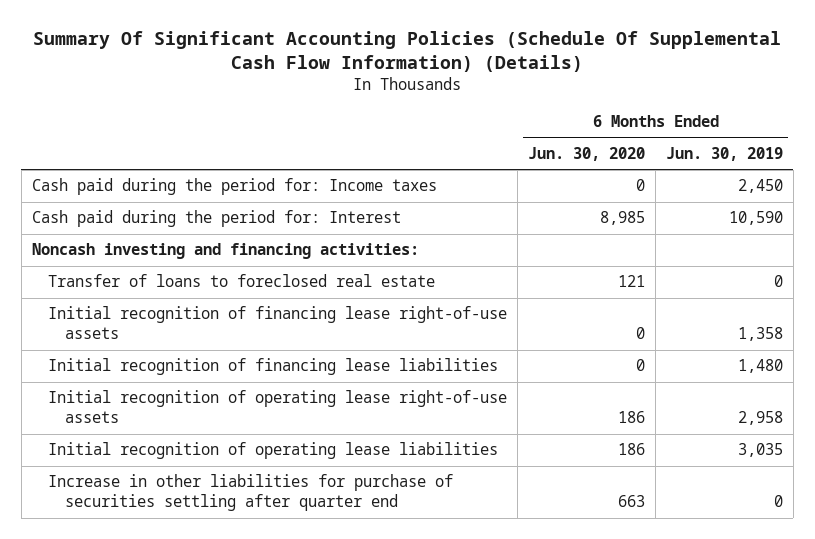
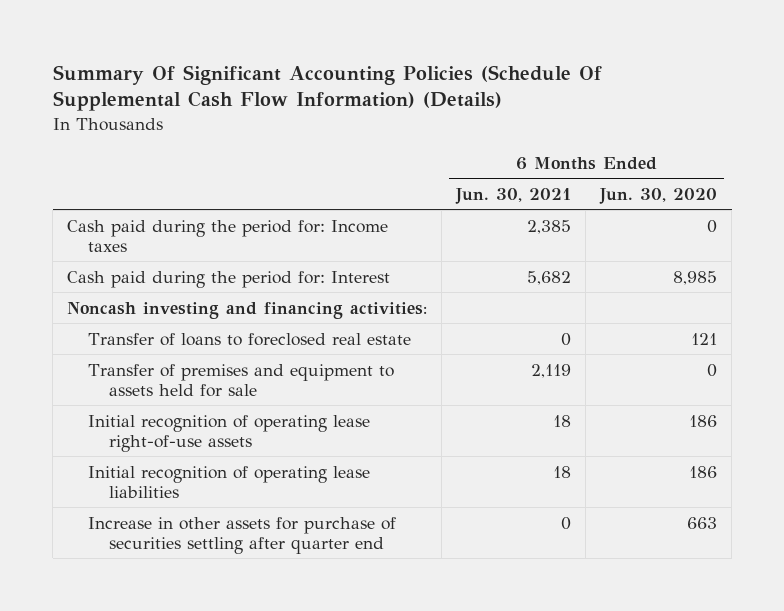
[665,147,783,162] Jun. 30, 2019 -> none
none -> [455,187,572,204] Jun. 30, 2021
[48,306,508,340] Initial recognition of financing lease right-of-use assets -> none
[48,358,499,376] Initial recognition of financing lease liabilities -> none
none -> [88,363,395,397] Transfer of premises and equipment to assets held for sale
[48,474,454,512] Increase in other liabilities for purchase of securities settling after quarter end -> [88,516,397,554] Increase in other assets for purchase of securities settling after quarter end

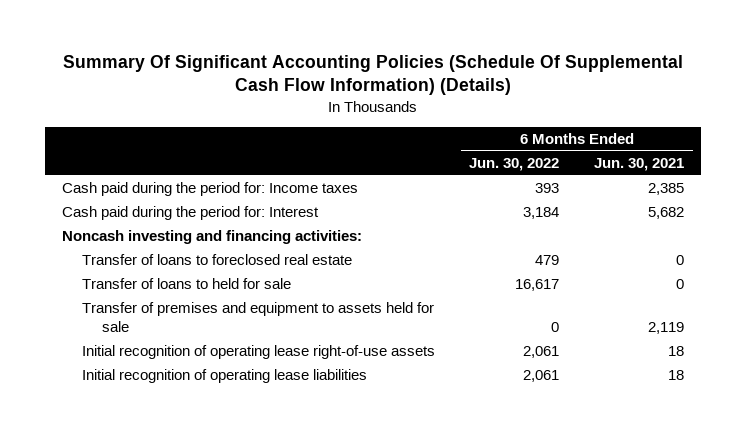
[599,187,718,204] Jun. 30, 2020 -> none
none -> [469,157,560,171] Jun. 30, 2022
none -> [82,278,292,290] Transfer of loans to held for sale
[88,516,397,554] Increase in other assets for purchase of securities settling after quarter end -> none

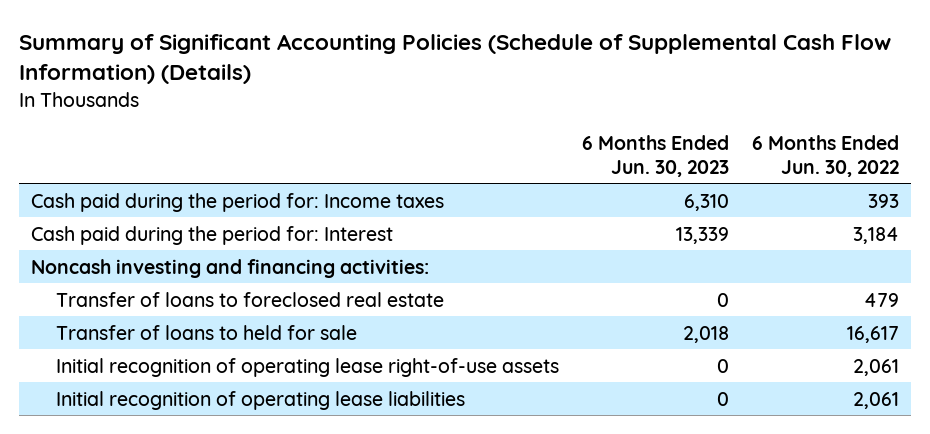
[62,54,683,96] Summary Of Significant Accounting Policies (Schedule Of Supplemental Cash Flow Information) (Details) -> [19,33,892,85] Summary of Significant Accounting Policies (Schedule of Supplemental Cash Flow Information) (Details)
[593,157,684,171] Jun. 30, 2021 -> none
none -> [582,135,730,177] 6 Months Ended Jun. 30, 2023
[82,302,435,332] Transfer of premises and equipment to assets held for sale -> none

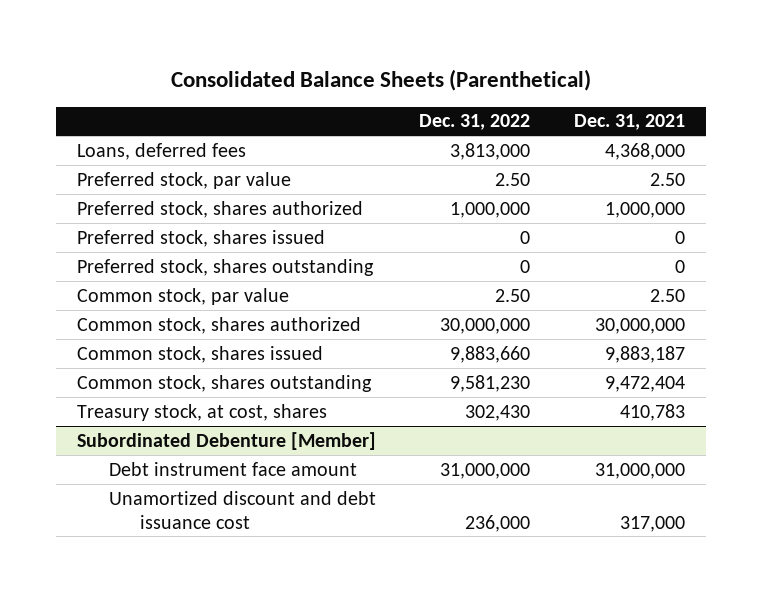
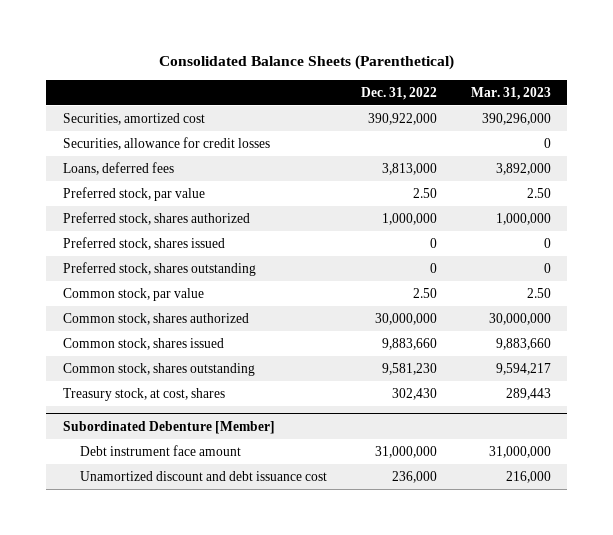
[573,114,685,131] Dec. 31, 2021 -> none
none -> [470,86,551,100] Mar. 31, 2023
none -> [62,112,205,125] Securities, amortized cost
none -> [62,136,270,150] Securities, allowance for credit losses

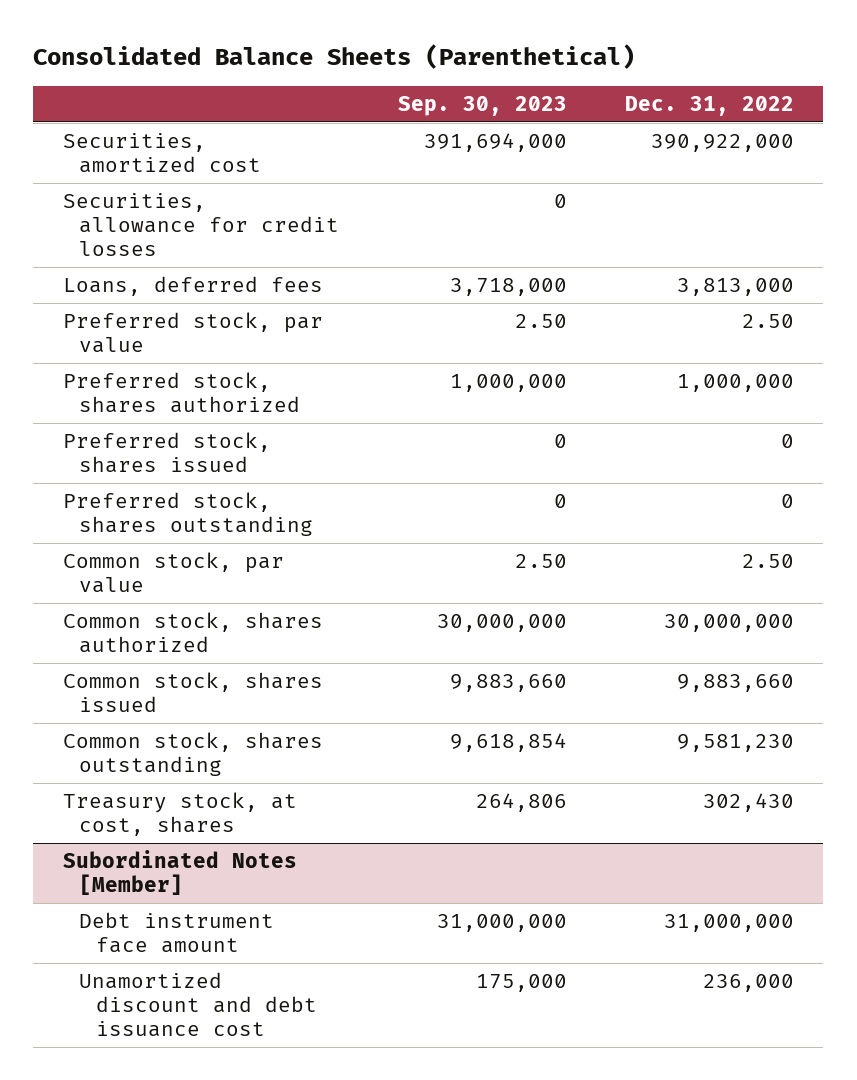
[470,86,551,100] Mar. 31, 2023 -> none
none -> [397,95,567,116] Sep. 30, 2023
[62,420,275,434] Subordinated Debenture [Member] -> [62,850,297,896] Subordinated Notes [Member]

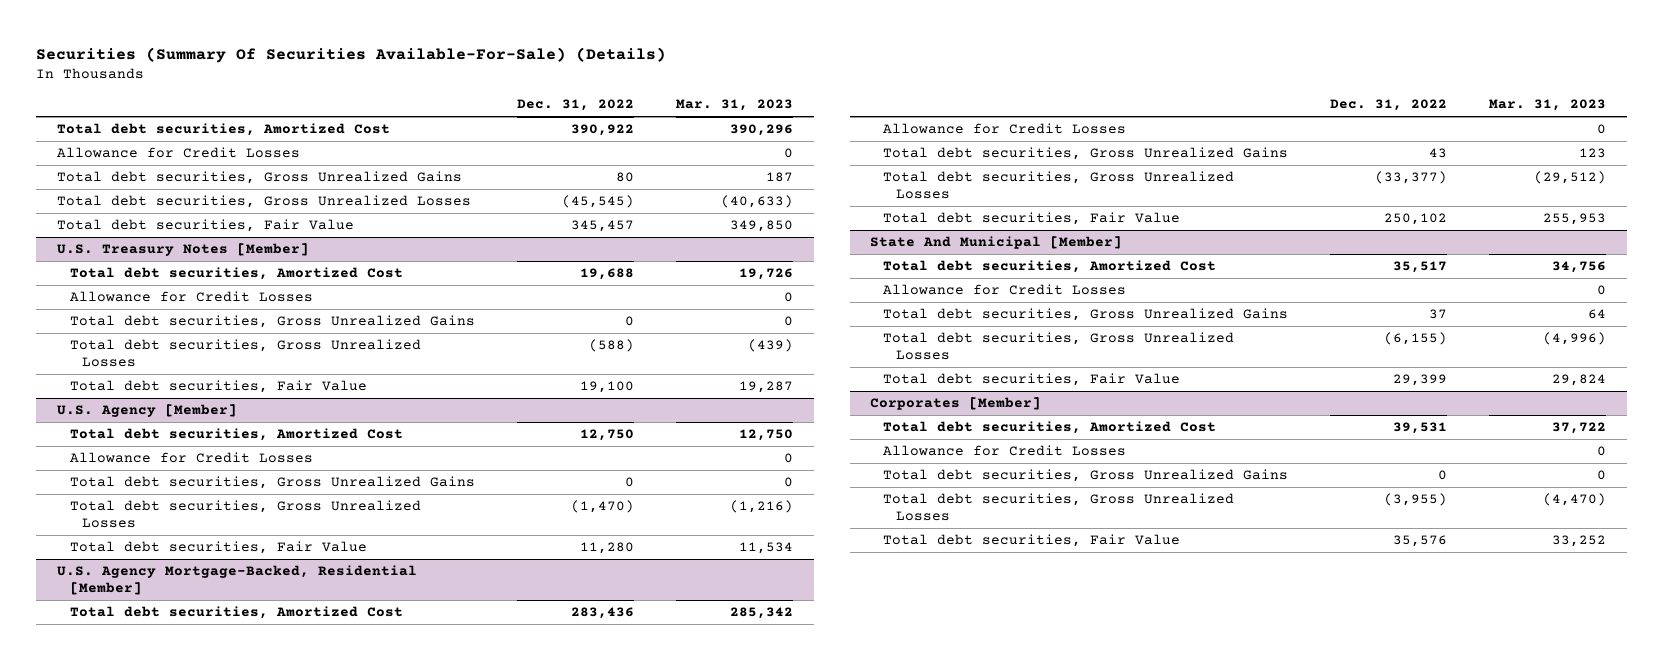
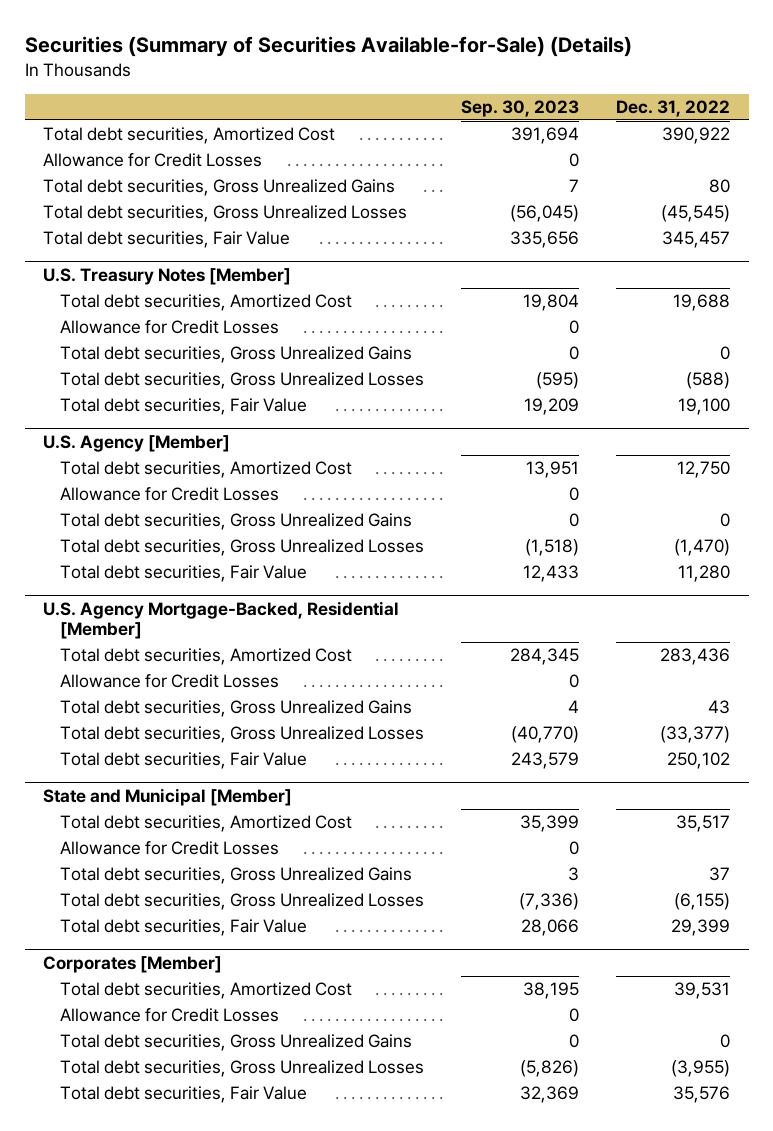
[36,46,667,63] Securities (Summary Of Securities Available-For-Sale) (Details) -> [24,36,632,58] Securities (Summary of Securities Available-for-Sale) (Details)
[675,99,793,112] Mar. 31, 2023 -> none
none -> [461,100,580,118] Sep. 30, 2023
[870,236,1123,250] State And Municipal [Member] -> [42,787,292,806] State and Municipal [Member]

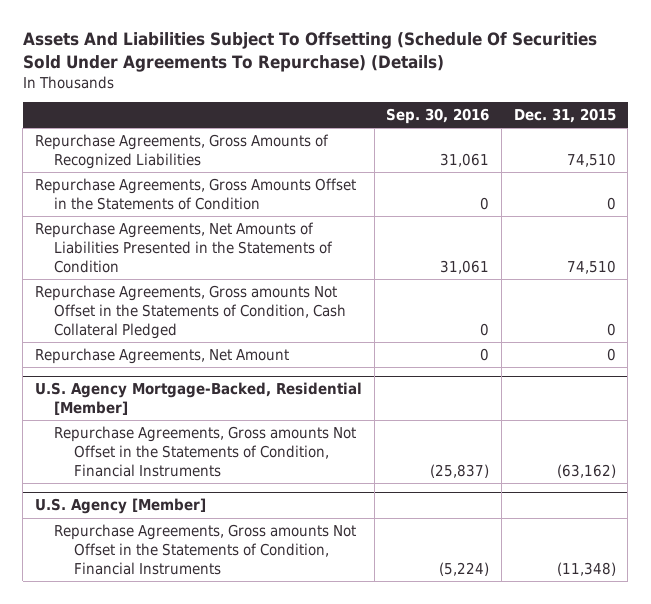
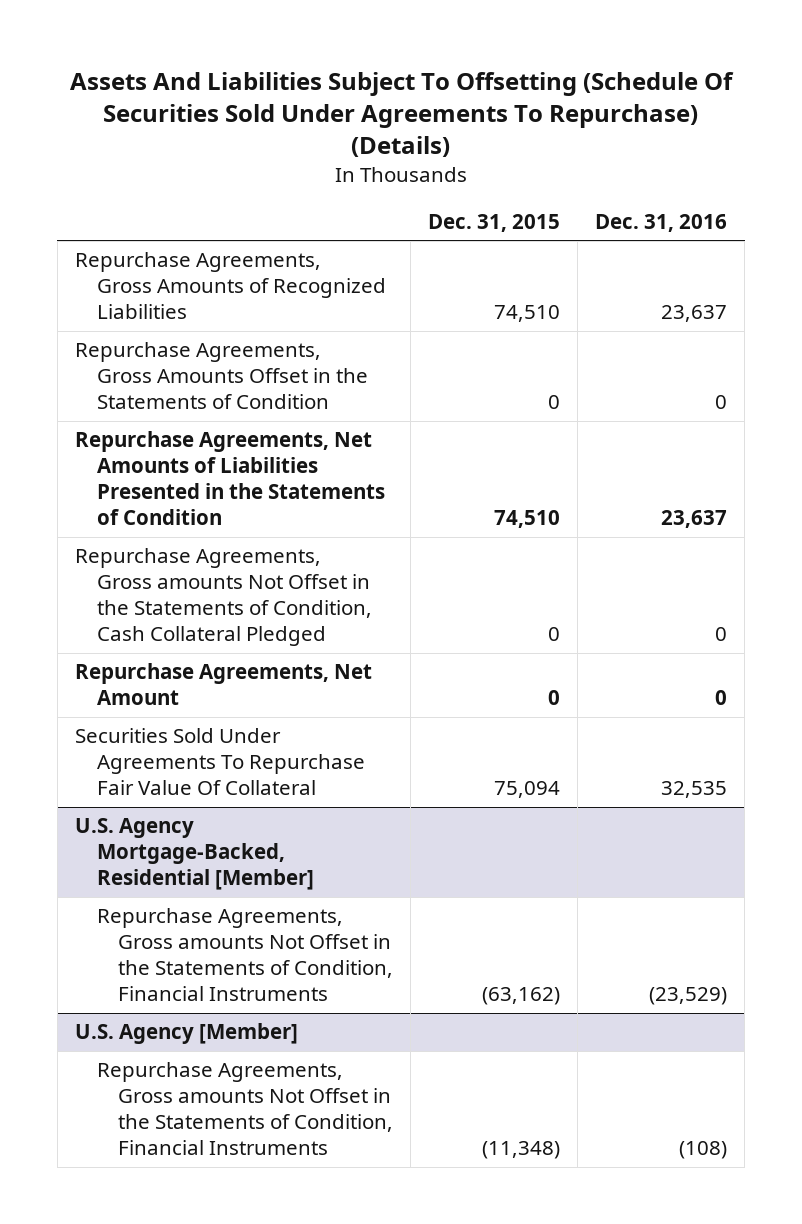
[386,108,490,125] Sep. 30, 2016 -> none
none -> [595,213,728,232] Dec. 31, 2016
none -> [74,728,365,796] Securities Sold Under Agreements To Repurchase Fair Value Of Collateral

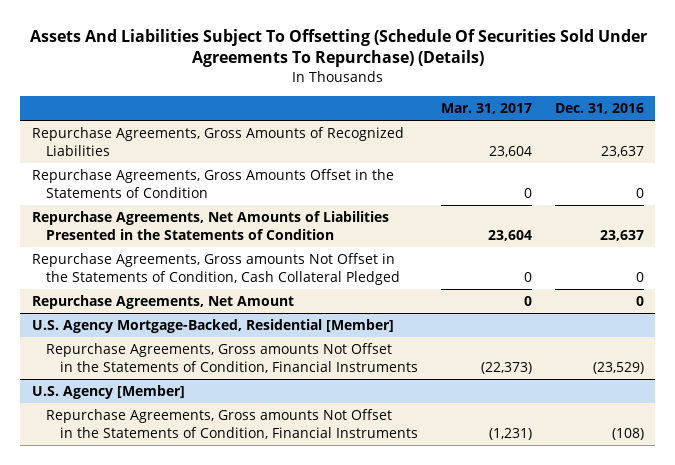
[428,213,561,232] Dec. 31, 2015 -> none
none -> [440,102,532,114] Mar. 31, 2017
[74,728,365,796] Securities Sold Under Agreements To Repurchase Fair Value Of Collateral -> none

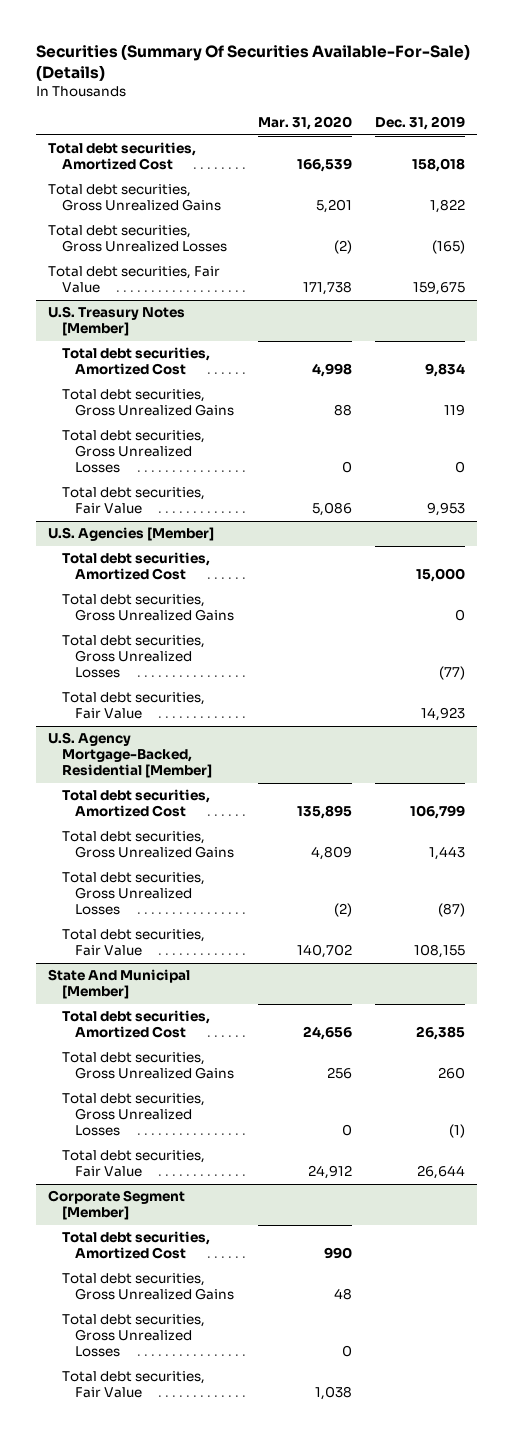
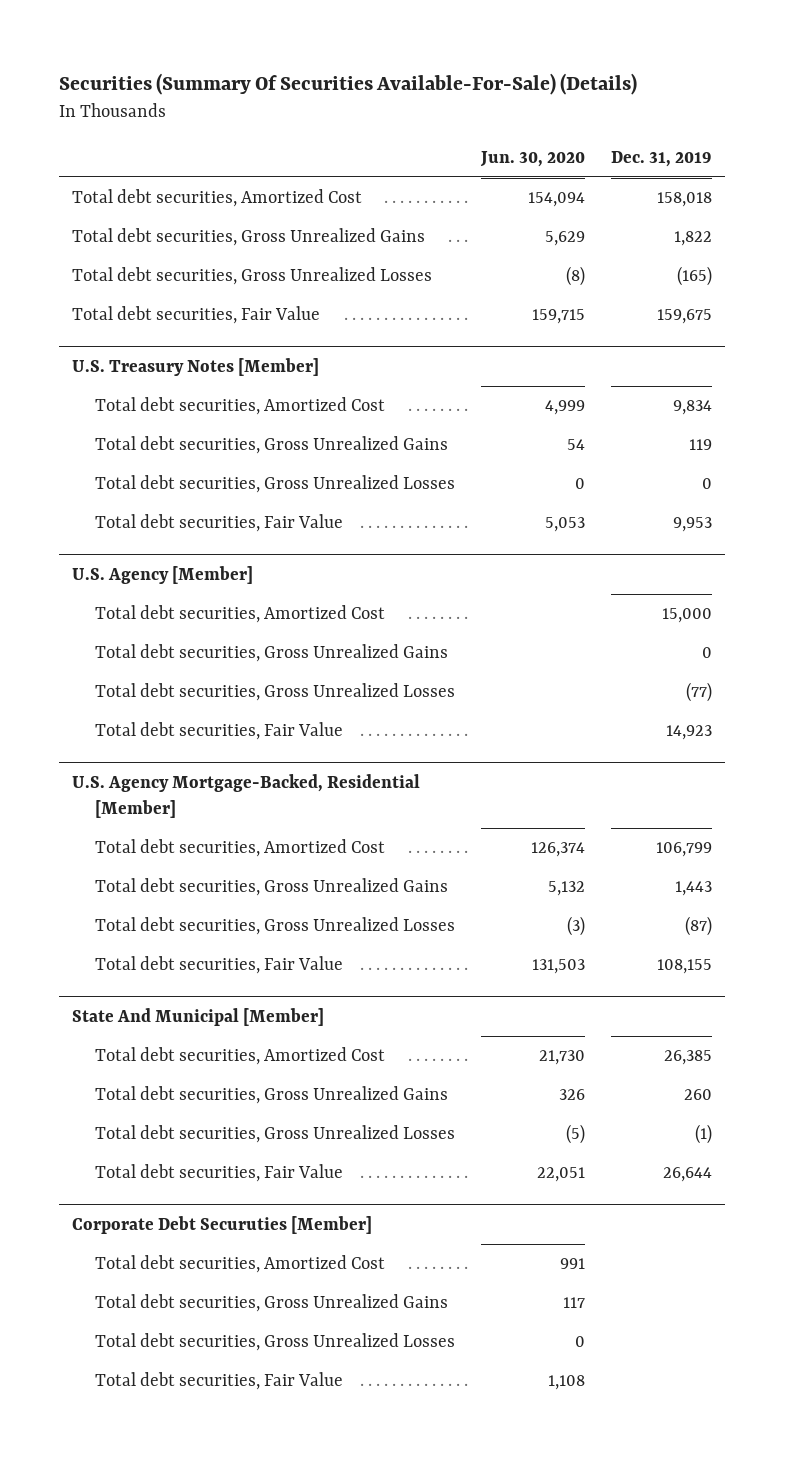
[257,116,352,131] Mar. 31, 2020 -> none
none -> [480,150,586,167] Jun. 30, 2020
[47,527,214,542] U.S. Agencies [Member] -> [72,566,254,585] U.S. Agency [Member]
[47,1190,185,1221] Corporate Segment [Member] -> [72,1216,373,1235] Corporate Debt Securuties [Member]

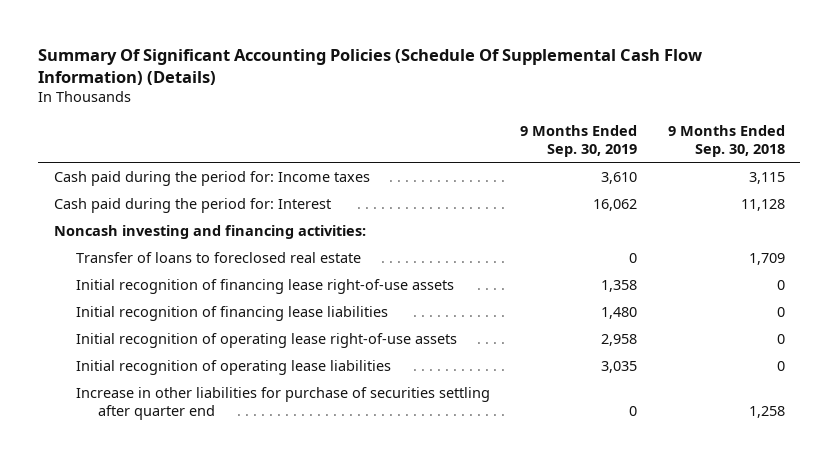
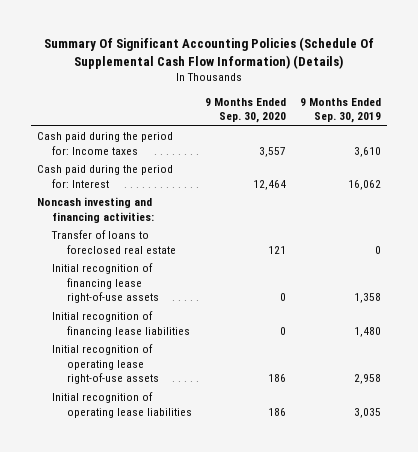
[667,124,785,157] 9 Months Ended Sep. 30, 2018 -> none
none -> [205,97,287,124] 9 Months Ended Sep. 30, 2020
[75,386,490,420] Increase in other liabilities for purchase of securities settling after quarter end -> none

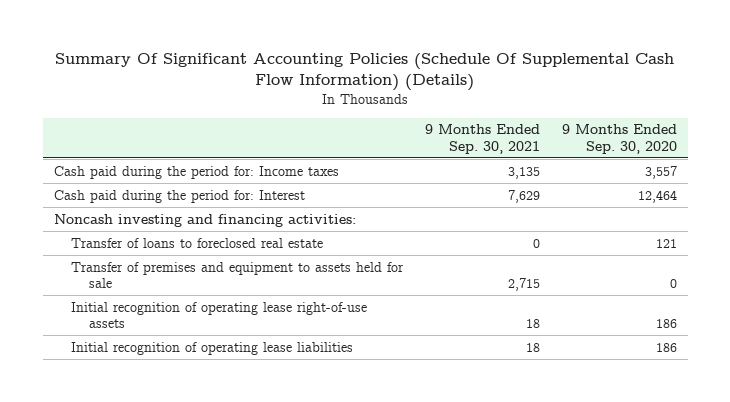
[299,97,381,124] 9 Months Ended Sep. 30, 2019 -> none
none -> [424,124,540,154] 9 Months Ended Sep. 30, 2021
[52,263,160,304] Initial recognition of financing lease right-of-use assets -> none
[52,311,191,337] Initial recognition of financing lease liabilities -> none
none -> [71,261,405,289] Transfer of premises and equipment to assets held for sale

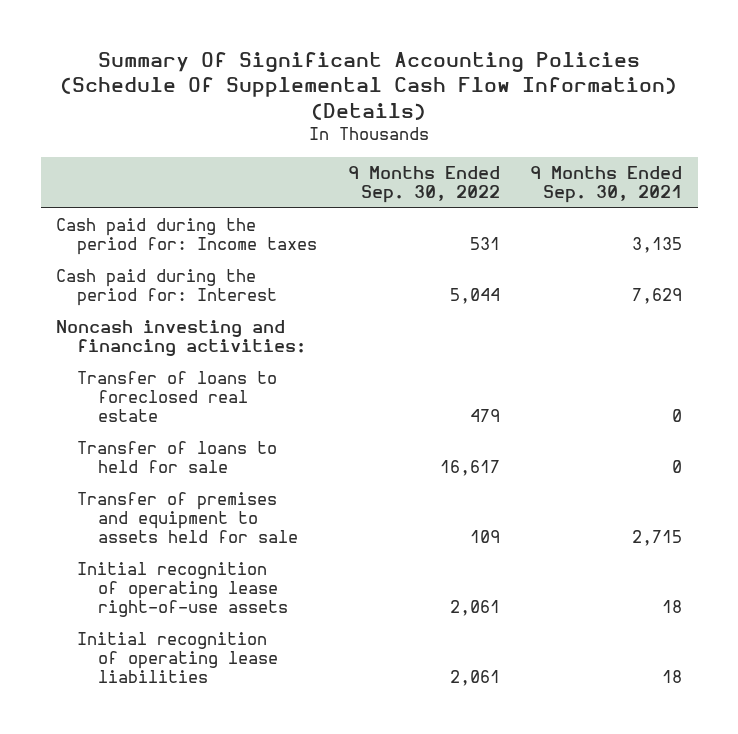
[561,124,677,154] 9 Months Ended Sep. 30, 2020 -> none
none -> [347,165,500,204] 9 Months Ended Sep. 30, 2022
none -> [76,441,277,474] Transfer of loans to held for sale

